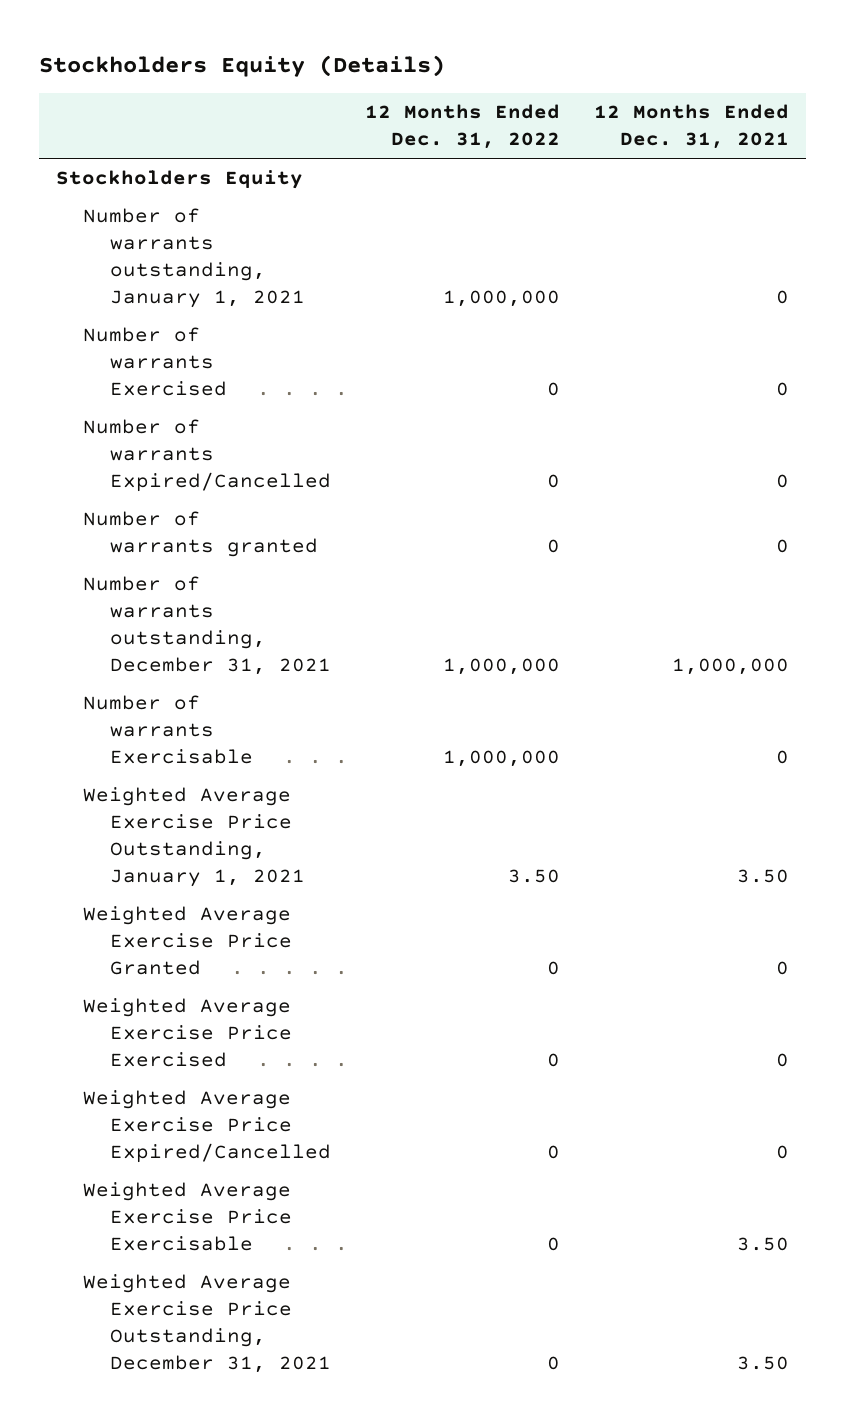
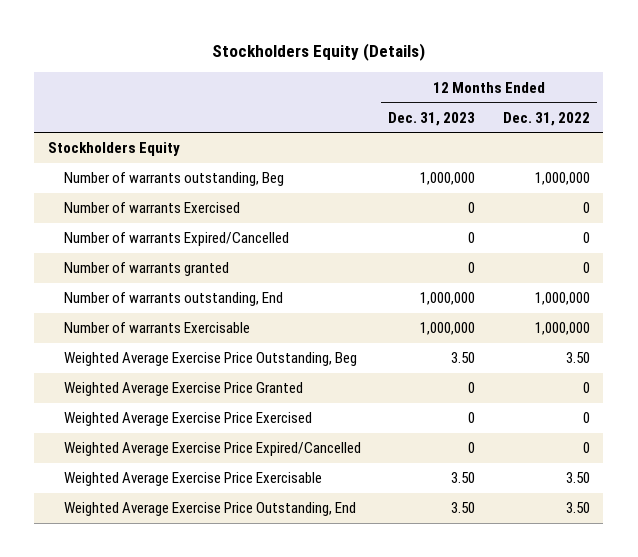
[593,104,789,150] 12 Months Ended Dec. 31, 2021 -> none
none -> [388,111,476,126] Dec. 31, 2023
[83,208,306,308] Number of warrants outstanding, January 1, 2021 -> [63,172,284,187] Number of warrants outstanding, Beg
[83,576,332,675] Number of warrants outstanding, December 31, 2021 -> [63,292,283,307] Number of warrants outstanding, End
[83,787,306,887] Weighted Average Exercise Price Outstanding, January 1, 2021 -> [63,352,357,367] Weighted Average Exercise Price Outstanding, Beg
[546,1237,560,1252] 0 -> [565,472,590,484] 3.50
[83,1274,332,1373] Weighted Average Exercise Price Outstanding, December 31, 2021 -> [63,502,356,517] Weighted Average Exercise Price Outstanding, End
[546,1355,560,1370] 0 -> [565,502,590,514] 3.50

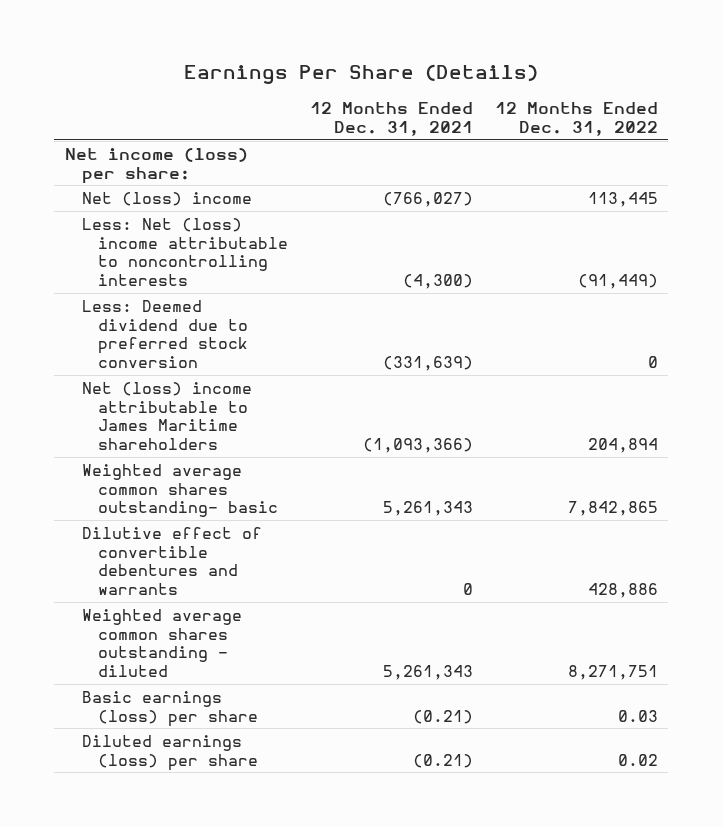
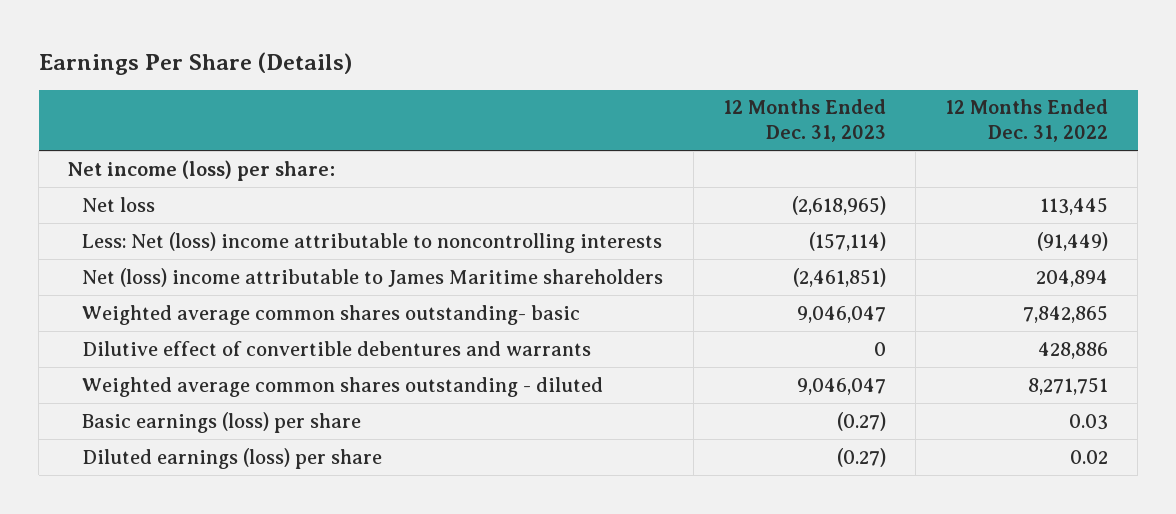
[310,102,474,137] 12 Months Ended Dec. 31, 2021 -> none
none -> [722,99,886,143] 12 Months Ended Dec. 31, 2023
[81,192,252,207] Net (loss) income -> [82,196,156,212] Net loss
[81,300,249,369] Less: Deemed dividend due to preferred stock conversion -> none

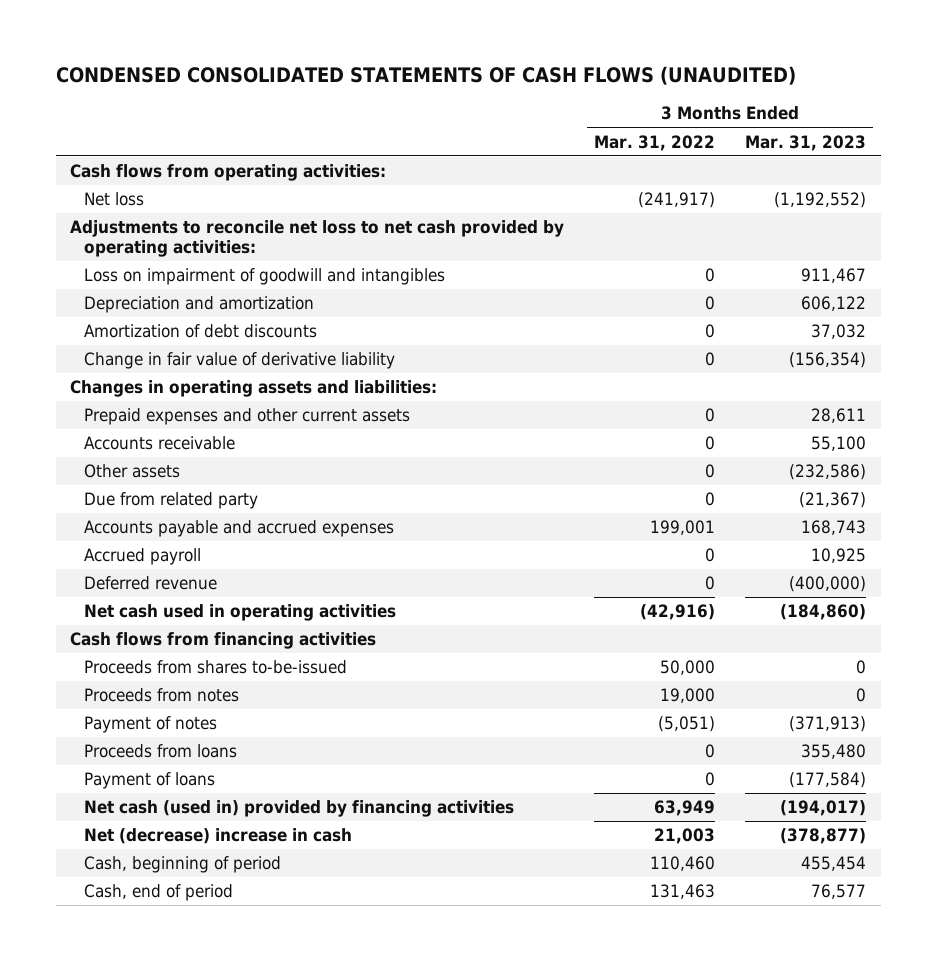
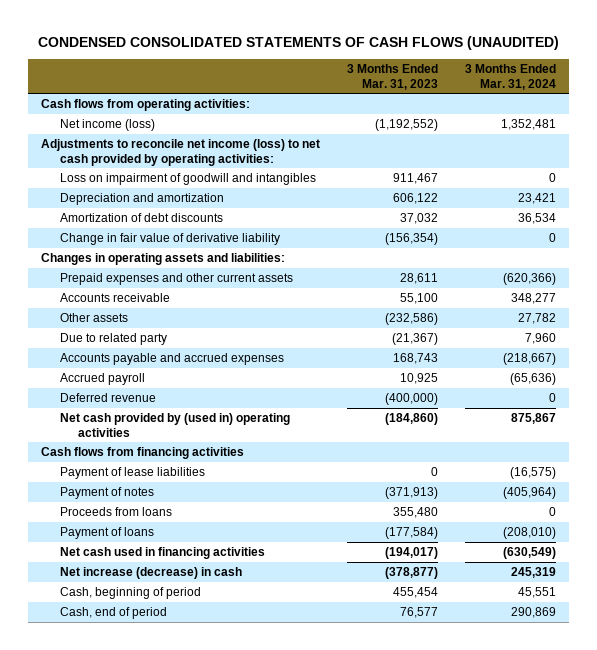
[594,134,716,151] Mar. 31, 2022 -> none
none -> [464,64,556,90] 3 Months Ended Mar. 31, 2024
[83,192,144,207] Net loss -> [59,119,155,132] Net income (loss)
[70,220,565,258] Adjustments to reconcile net loss to net cash provided by operating activities: -> [41,139,321,166] Adjustments to reconcile net income (loss) to net cash provided by operating activities:
[83,492,258,510] Due from related party -> [59,333,167,346] Due to related party
[83,604,396,622] Net cash used in operating activities -> [59,413,290,437] Net cash provided by (used in) operating activities
[83,660,347,675] Proceeds from shares to-be-issued -> none
[83,688,239,703] Proceeds from notes -> none
none -> [59,467,205,480] Payment of lease liabilities
[83,800,514,818] Net cash (used in) provided by financing activities -> [59,547,265,560] Net cash used in financing activities
[83,828,352,845] Net (decrease) increase in cash -> [59,567,242,580] Net increase (decrease) in cash

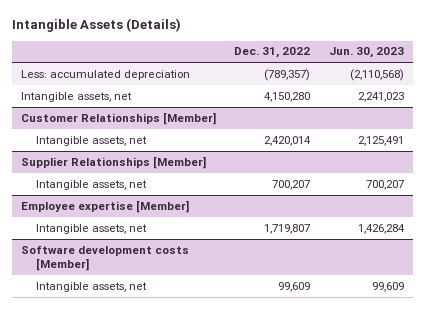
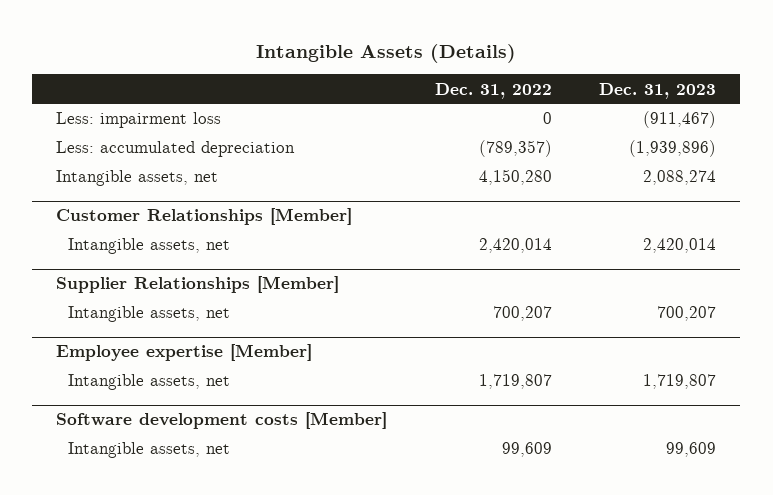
[328,47,404,59] Jun. 30, 2023 -> none
none -> [599,82,717,99] Dec. 31, 2023
none -> [56,112,222,129] Less: impairment loss

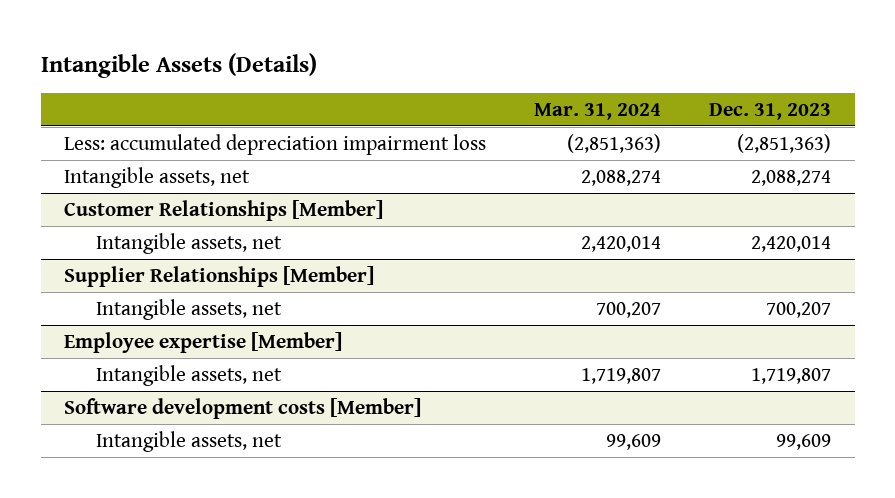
[434,82,552,99] Dec. 31, 2022 -> none
none -> [534,102,662,120] Mar. 31, 2024
[56,112,222,129] Less: impairment loss -> none
[56,141,296,158] Less: accumulated depreciation -> [64,133,487,155] Less: accumulated depreciation impairment loss
[629,140,717,158] (1,939,896) -> [737,133,832,153] (2,851,363)

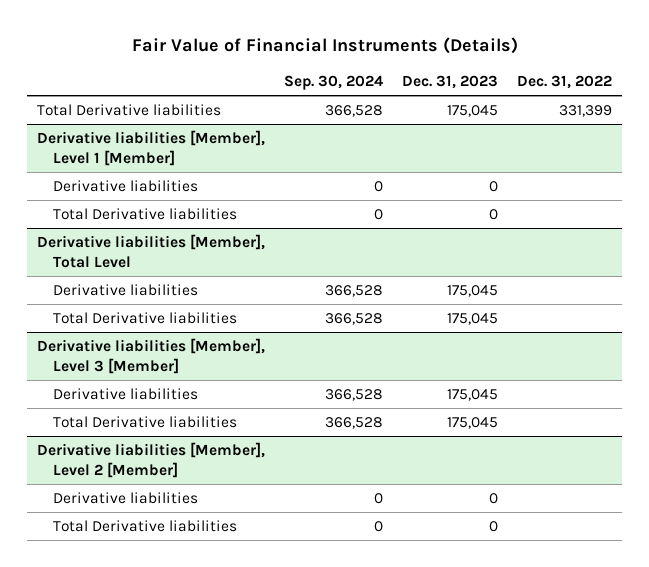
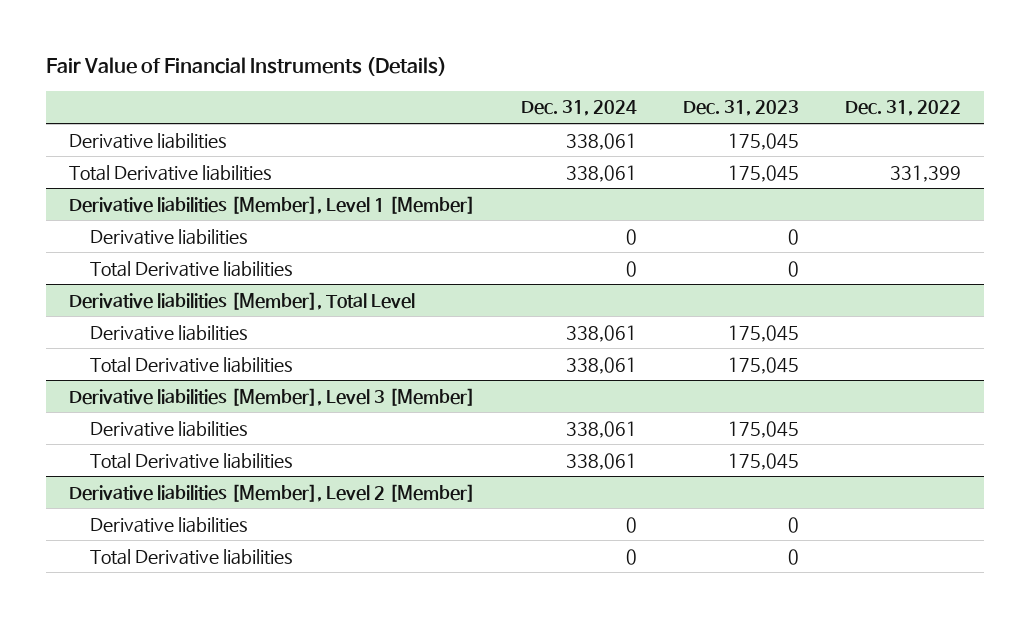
[283,74,383,90] Sep. 30, 2024 -> none
none -> [520,100,637,117] Dec. 31, 2024
none -> [68,132,227,149] Derivative liabilities

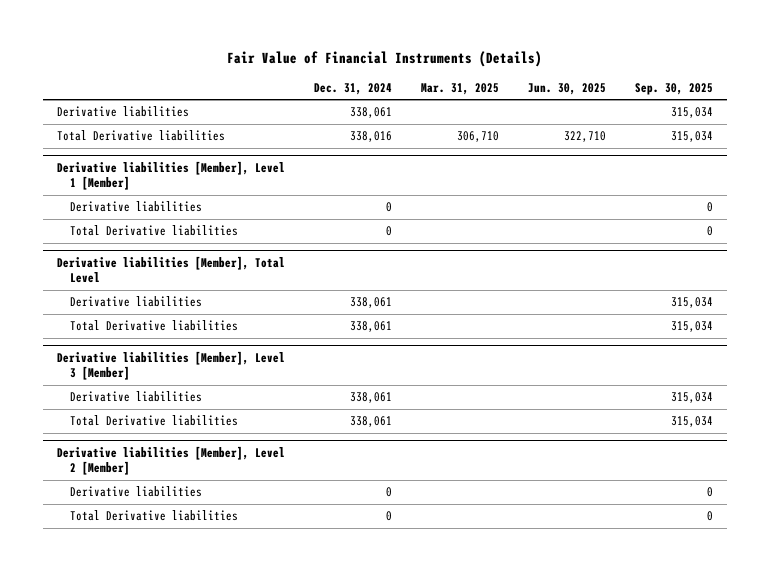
[683,100,800,117] Dec. 31, 2023 -> none
[845,100,962,117] Dec. 31, 2022 -> none
none -> [420,82,499,95] Mar. 31, 2025
none -> [527,82,606,95] Jun. 30, 2025
none -> [634,82,713,95] Sep. 30, 2025
[565,164,637,182] 338,061 -> [350,131,393,143] 338,016

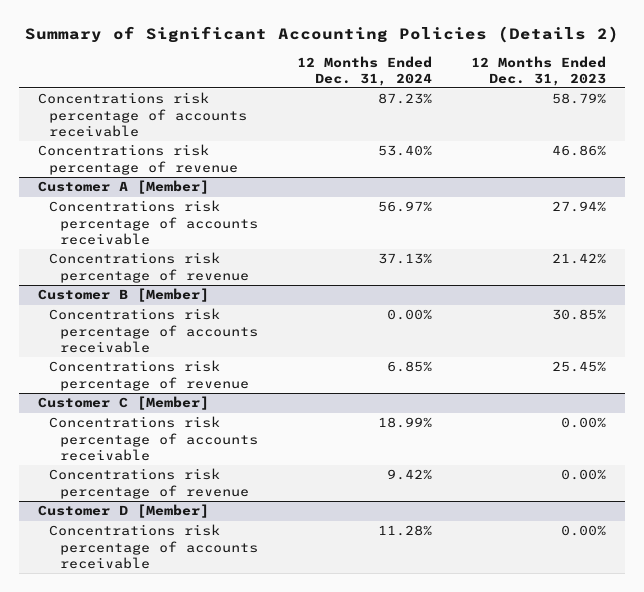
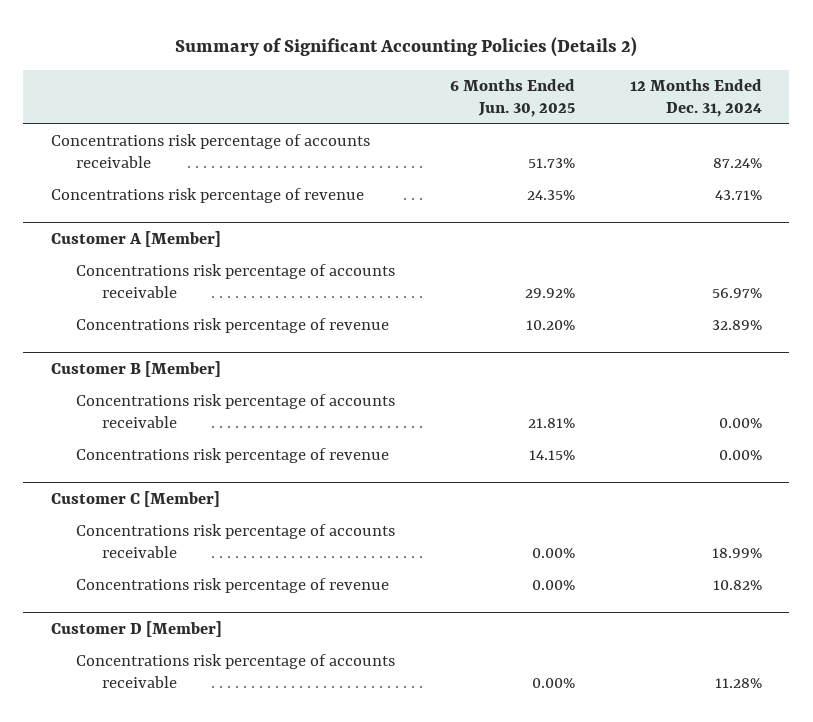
[470,55,606,86] 12 Months Ended Dec. 31, 2023 -> none
none -> [450,79,576,117] 6 Months Ended Jun. 30, 2025
[378,93,433,105] 87.23% -> [713,157,763,168] 87.24%
[378,145,433,157] 53.40% -> [715,190,763,201] 43.71%
[378,253,433,265] 37.13% -> [712,320,763,331] 32.89%
[387,361,433,373] 6.85% -> [719,450,763,461] 0.00%
[387,469,433,481] 9.42% -> [713,580,763,591] 10.82%

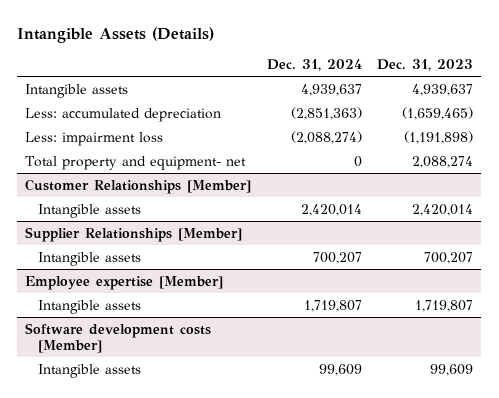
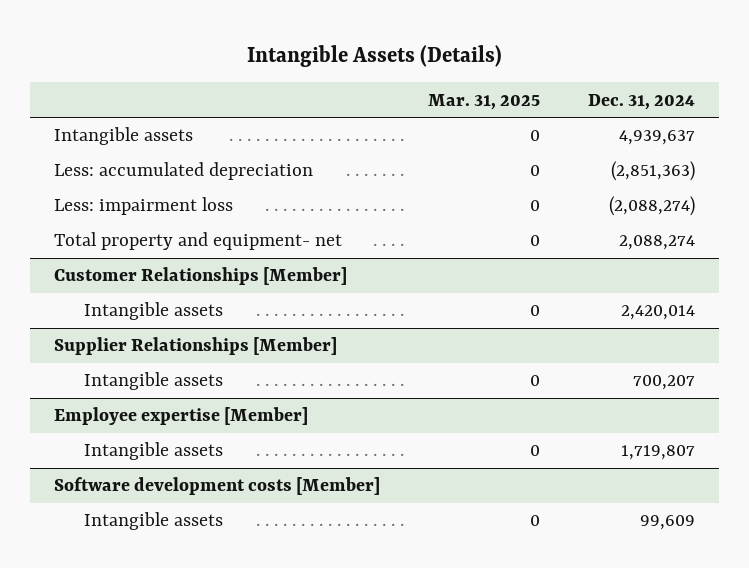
[377,59,474,72] Dec. 31, 2023 -> none
none -> [428,93,541,110] Mar. 31, 2025
[353,155,362,167] 0 -> [619,235,696,251] 2,088,274

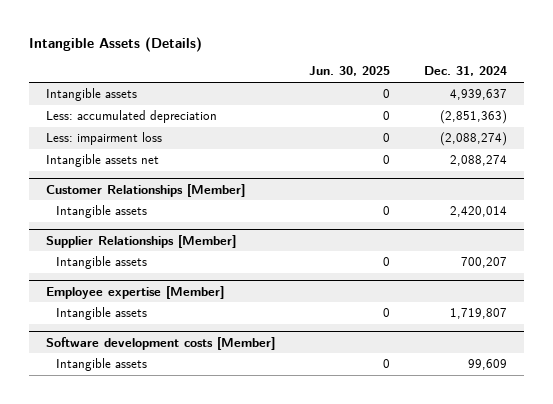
[428,93,541,110] Mar. 31, 2025 -> none
none -> [308,66,390,77] Jun. 30, 2025
[54,232,343,251] Total property and equipment- net -> [45,154,159,168] Intangible assets net

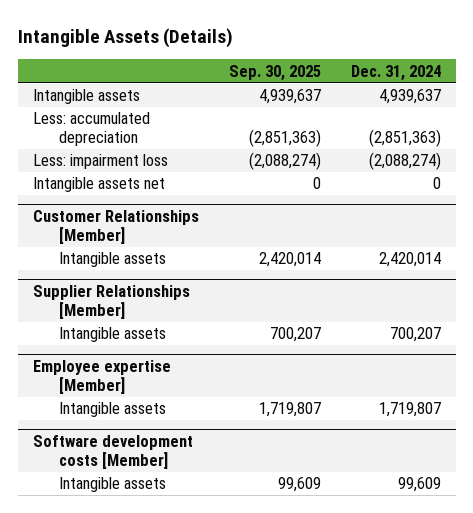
[308,66,390,77] Jun. 30, 2025 -> none
none -> [228,64,321,81] Sep. 30, 2025
[449,155,507,167] 2,088,274 -> [432,177,441,190] 0

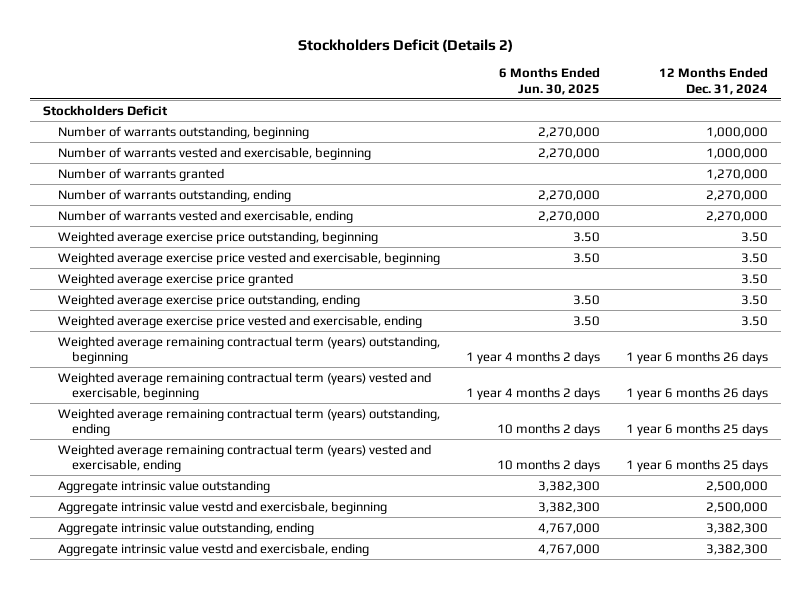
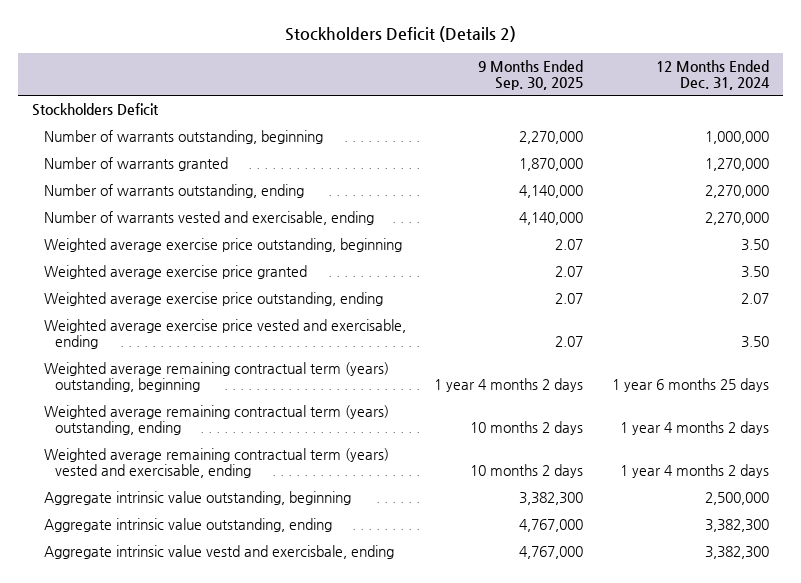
[498,67,600,95] 6 Months Ended Jun. 30, 2025 -> none
none -> [478,59,584,90] 9 Months Ended Sep. 30, 2025
[57,146,371,160] Number of warrants vested and exercisable, beginning -> none
[57,251,440,265] Weighted average exercise price vested and exercisable, beginning -> none
[741,294,769,305] 3.50 -> [741,293,770,305] 2.07
[57,371,431,400] Weighted average remaining contractual term (years) vested and exercisable, beginning -> none
[57,500,387,514] Aggregate intrinsic value vestd and exercisbale, beginning -> none
[626,350,769,364] 1 year 6 months 26 days -> [612,378,770,393] 1 year 6 months 25 days
[626,422,769,436] 1 year 6 months 25 days -> [620,421,770,436] 1 year 4 months 2 days
[626,458,769,472] 1 year 6 months 25 days -> [620,464,770,479] 1 year 4 months 2 days
[57,479,270,493] Aggregate intrinsic value outstanding -> [43,491,351,506] Aggregate intrinsic value outstanding, beginning

